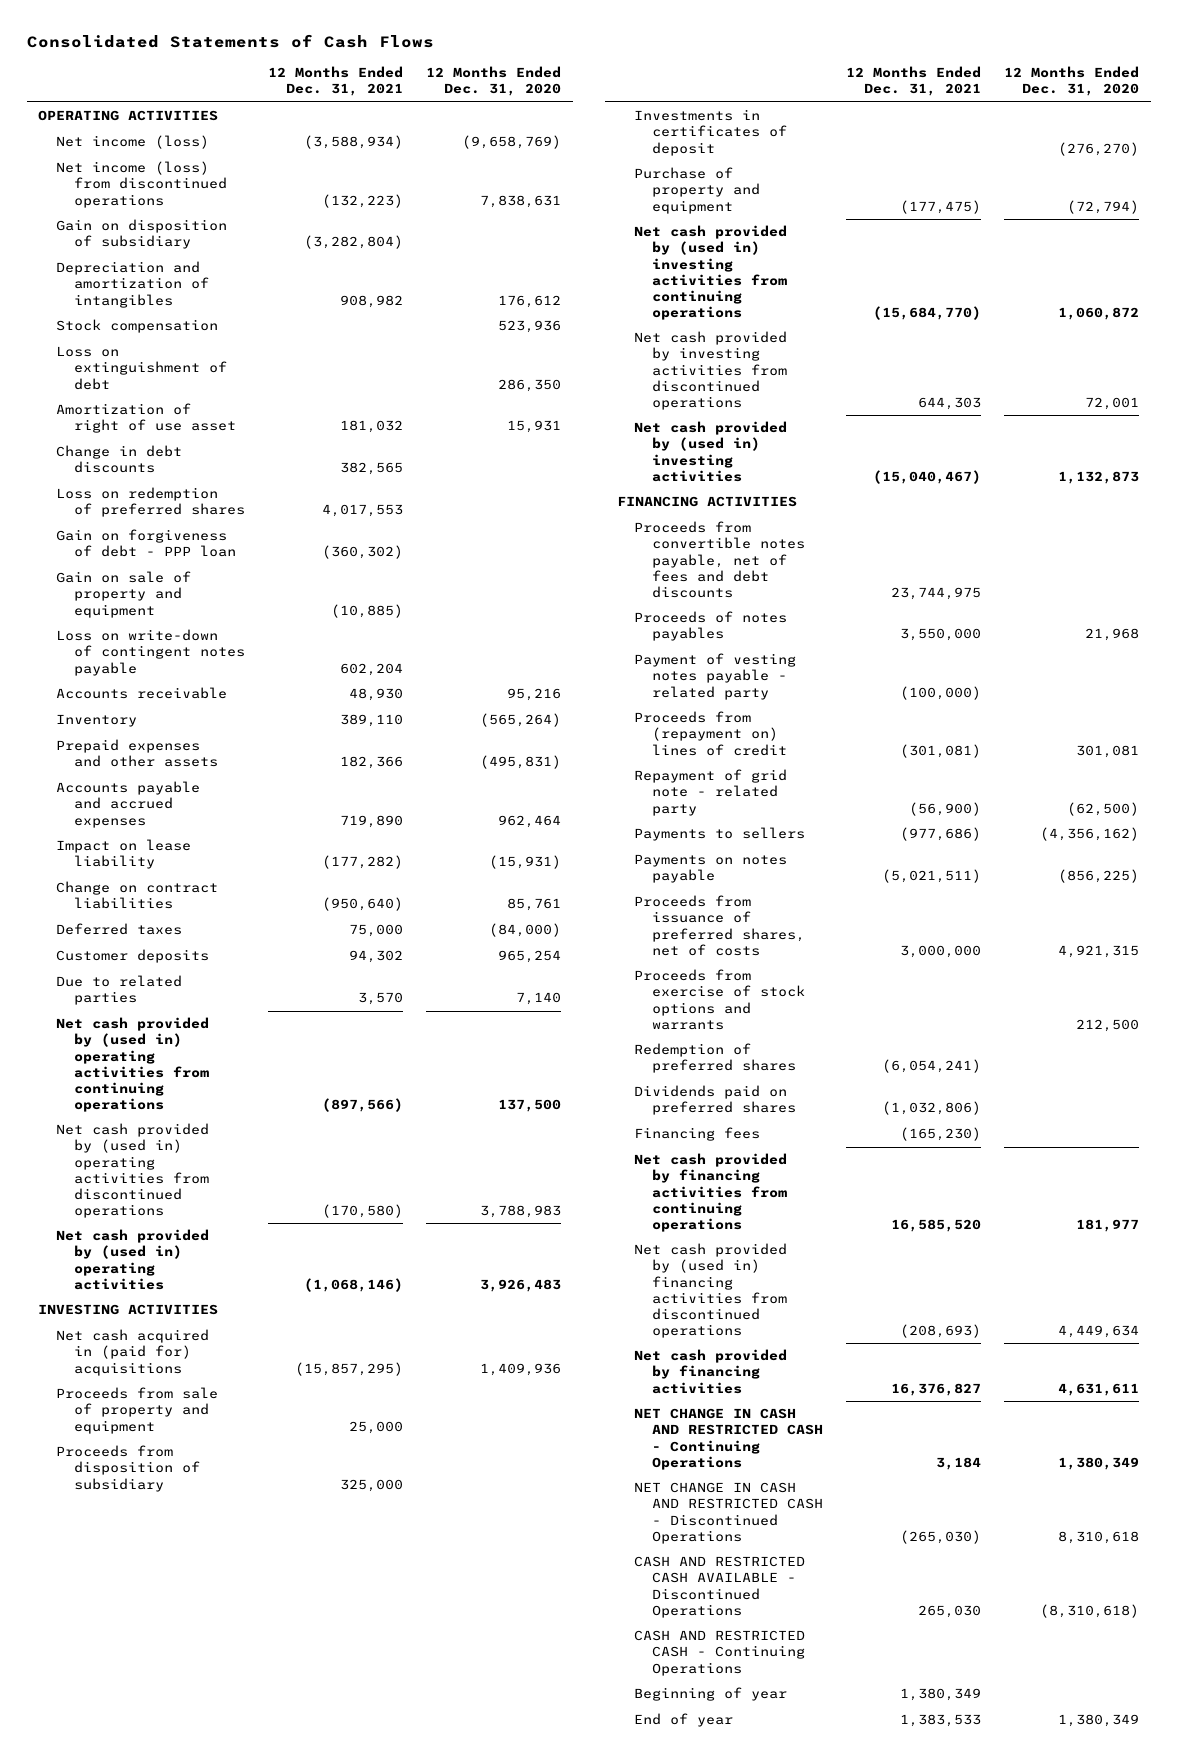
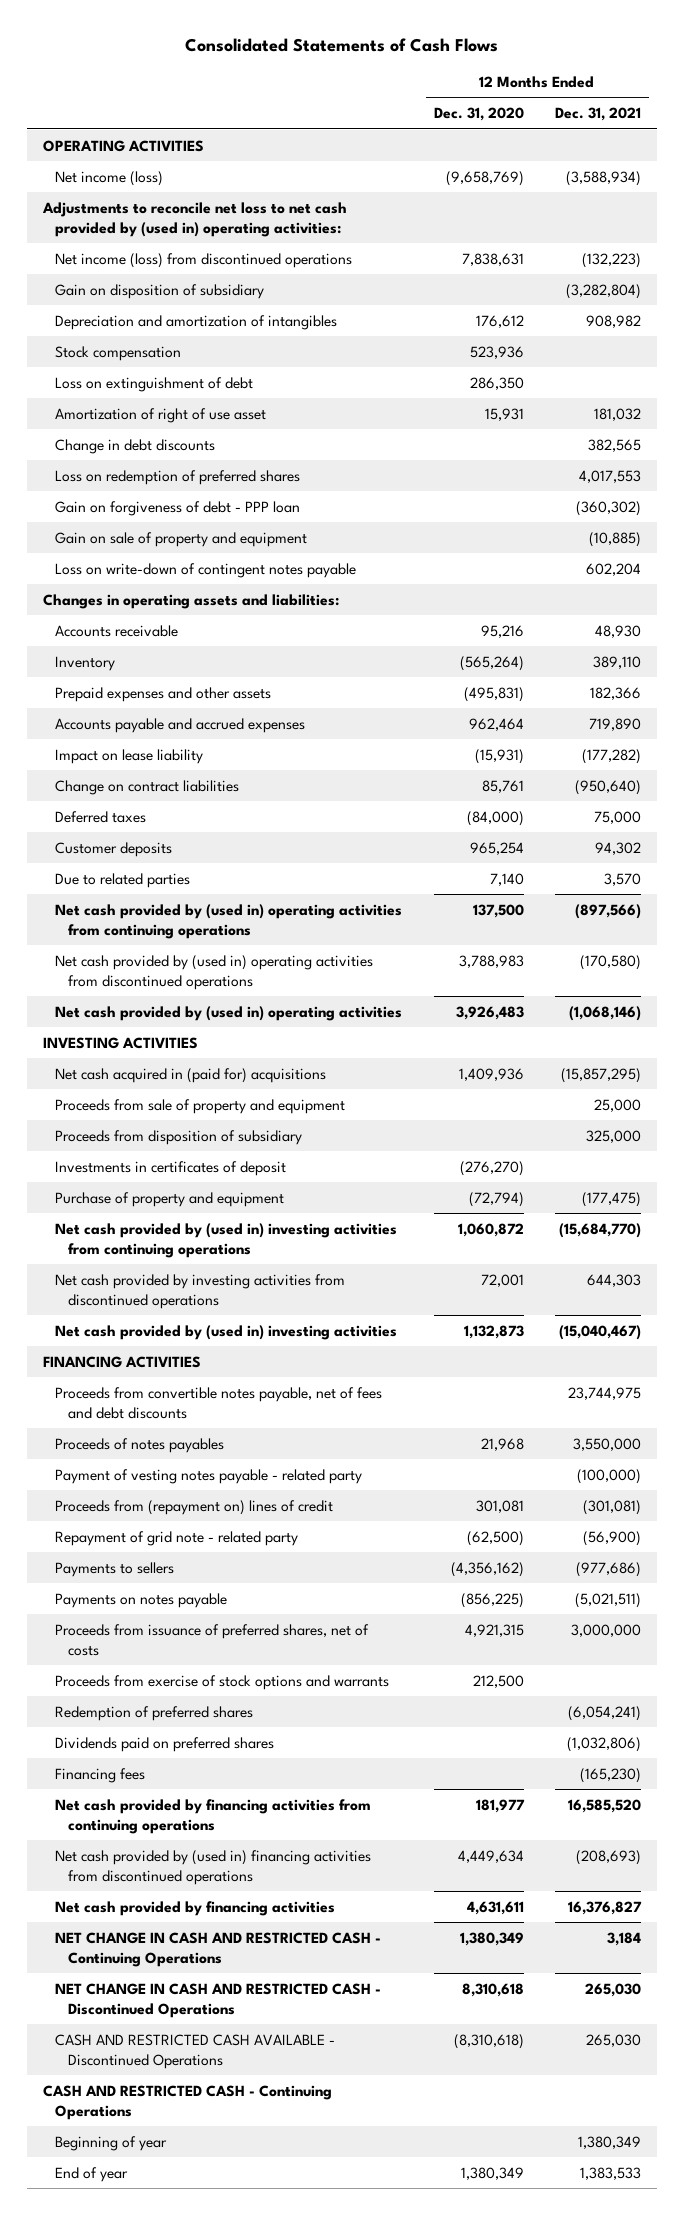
none -> [41,201,347,237] Adjustments to reconcile net loss to net cash provided by (used in) operating activities:
none -> [42,593,339,609] Changes in operating assets and liabilities:
[900,1529,982,1544] (265,030) -> [585,1982,642,1997] 265,030

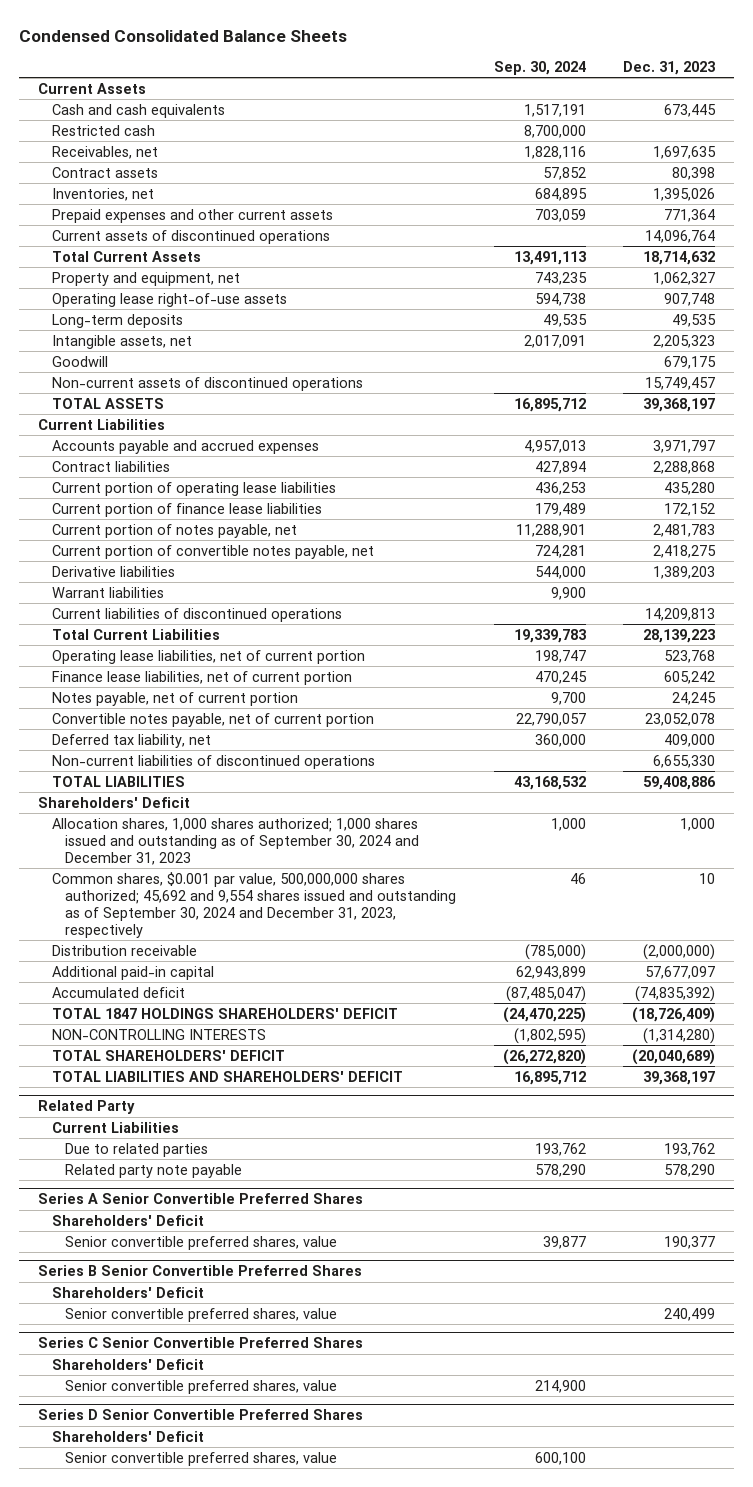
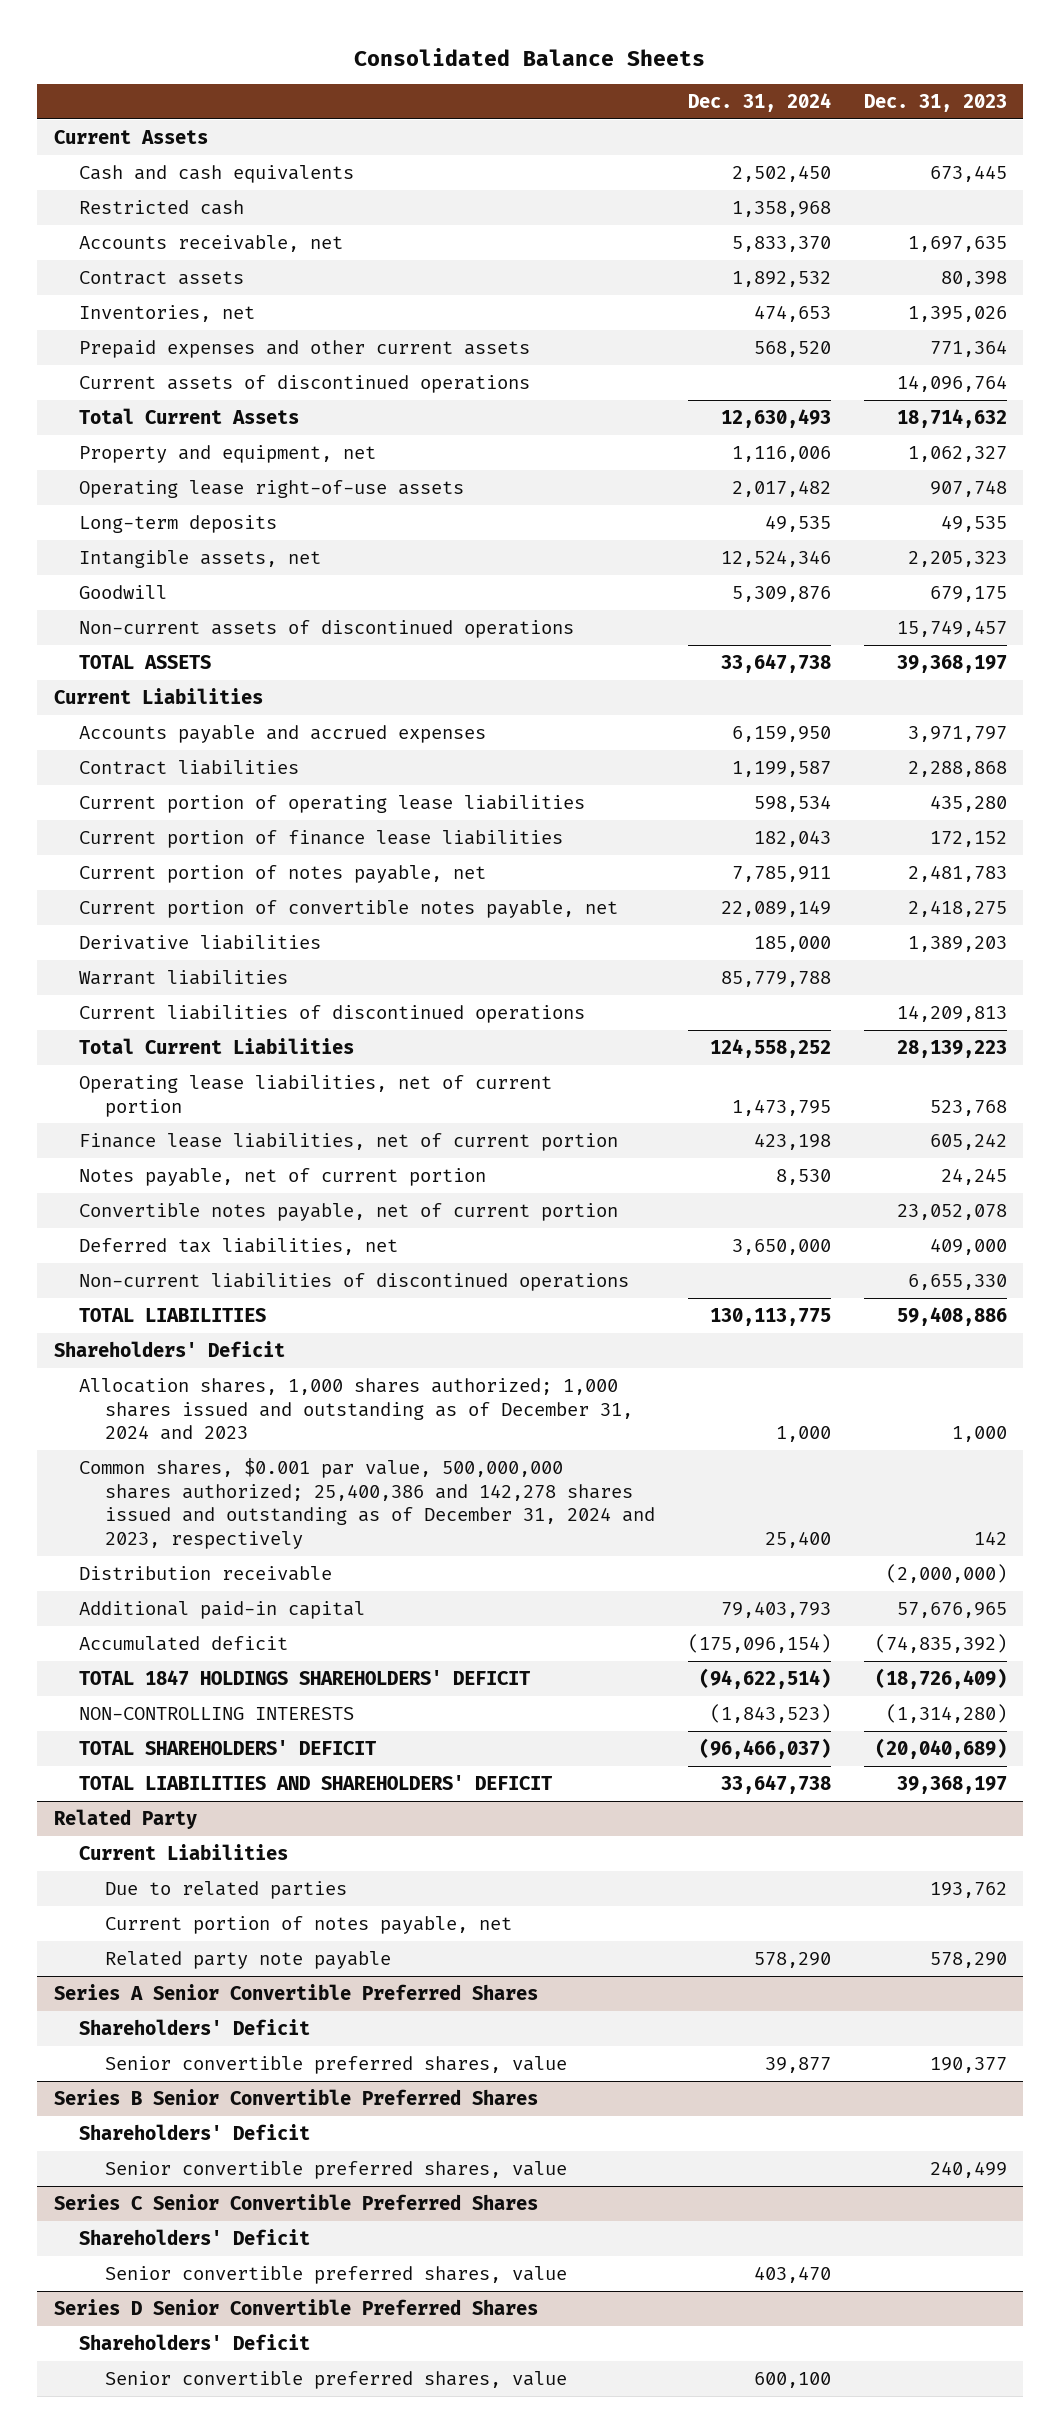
[19,29,348,42] Condensed Consolidated Balance Sheets -> [354,47,706,66] Consolidated Balance Sheets
[493,61,586,76] Sep. 30, 2024 -> none
none -> [687,92,831,112] Dec. 31, 2024
[51,145,158,159] Receivables, net -> [79,234,344,252] Accounts receivable, net
[51,733,211,748] Deferred tax liability, net -> [79,1237,399,1255] Deferred tax liabilities, net
[51,817,420,865] Allocation shares, 1,000 shares authorized; 1,000 shares issued and outstanding as of September 30, 2024 and December 31, 2023 -> [79,1377,633,1441] Allocation shares, 1,000 shares authorized; 1,000 shares issued and outstanding as of December 31, 2024 and 2023
[51,871,457,938] Common shares, $0.001 par value, 500,000,000 shares authorized; 45,692 and 9,554 shares issued and outstanding as of September 30, 2024 and December 31, 2023, respectively -> [79,1457,655,1549] Common shares, $0.001 par value, 500,000,000 shares authorized; 25,400,386 and 142,278 shares issued and outstanding as of December 31, 2024 and 2023, respectively
[699,872,716,884] 10 -> [973,1530,1007,1545] 142
[645,965,716,979] 57,677,097 -> [896,1601,1007,1618] 57,676,965
none -> [104,1915,512,1934] Current portion of notes payable, net

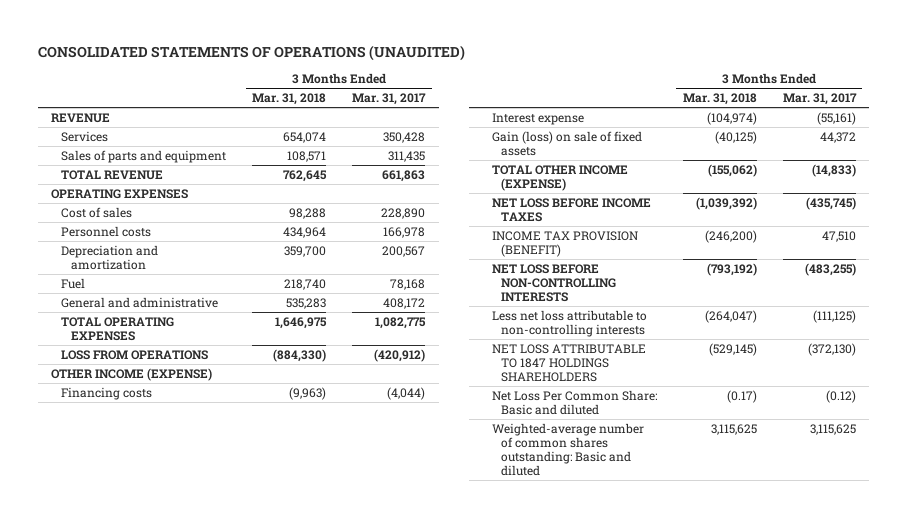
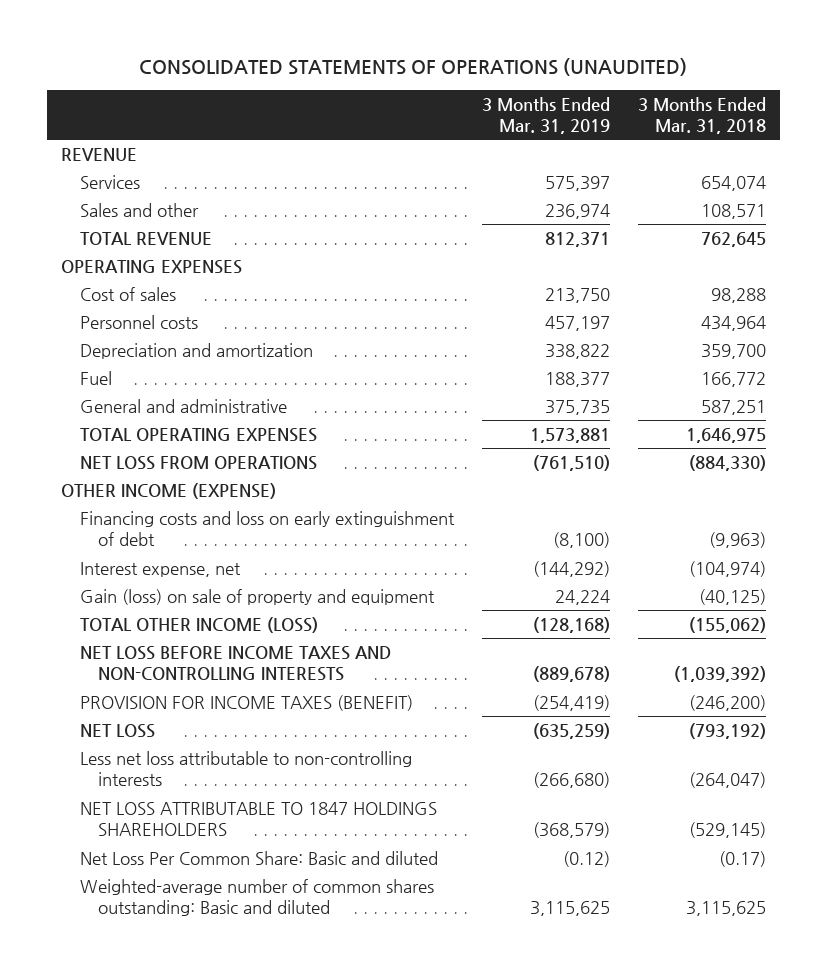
[352,93,427,106] Mar. 31, 2017 -> none
none -> [481,96,610,135] 3 Months Ended Mar. 31, 2019
[61,149,227,163] Sales of parts and equipment -> [79,202,199,217] Sales and other
[284,278,327,290] 218,740 -> [700,371,766,387] 166,772
[286,297,327,309] 535,283 -> [700,399,766,415] 587,251
[61,349,209,360] LOSS FROM OPERATIONS -> [79,455,317,470] NET LOSS FROM OPERATIONS
[61,386,153,400] Financing costs -> [79,510,455,547] Financing costs and loss on early extinguishment of debt
[491,112,584,125] Interest expense -> [79,561,241,577] Interest expense, net
[491,130,642,156] Gain (loss) on sale of fixed assets -> [79,588,435,605] Gain (loss) on sale of property and equipment
[491,164,628,191] TOTAL OTHER INCOME (EXPENSE) -> [79,616,318,633] TOTAL OTHER INCOME (LOSS)
[491,197,651,222] NET LOSS BEFORE INCOME TAXES -> [79,645,391,682] NET LOSS BEFORE INCOME TAXES AND NON-CONTROLLING INTERESTS
[491,230,638,257] INCOME TAX PROVISION (BENEFIT) -> [79,694,413,711] PROVISION FOR INCOME TAXES (BENEFIT)
[491,263,617,303] NET LOSS BEFORE NON-CONTROLLING INTERESTS -> [79,723,155,738] NET LOSS

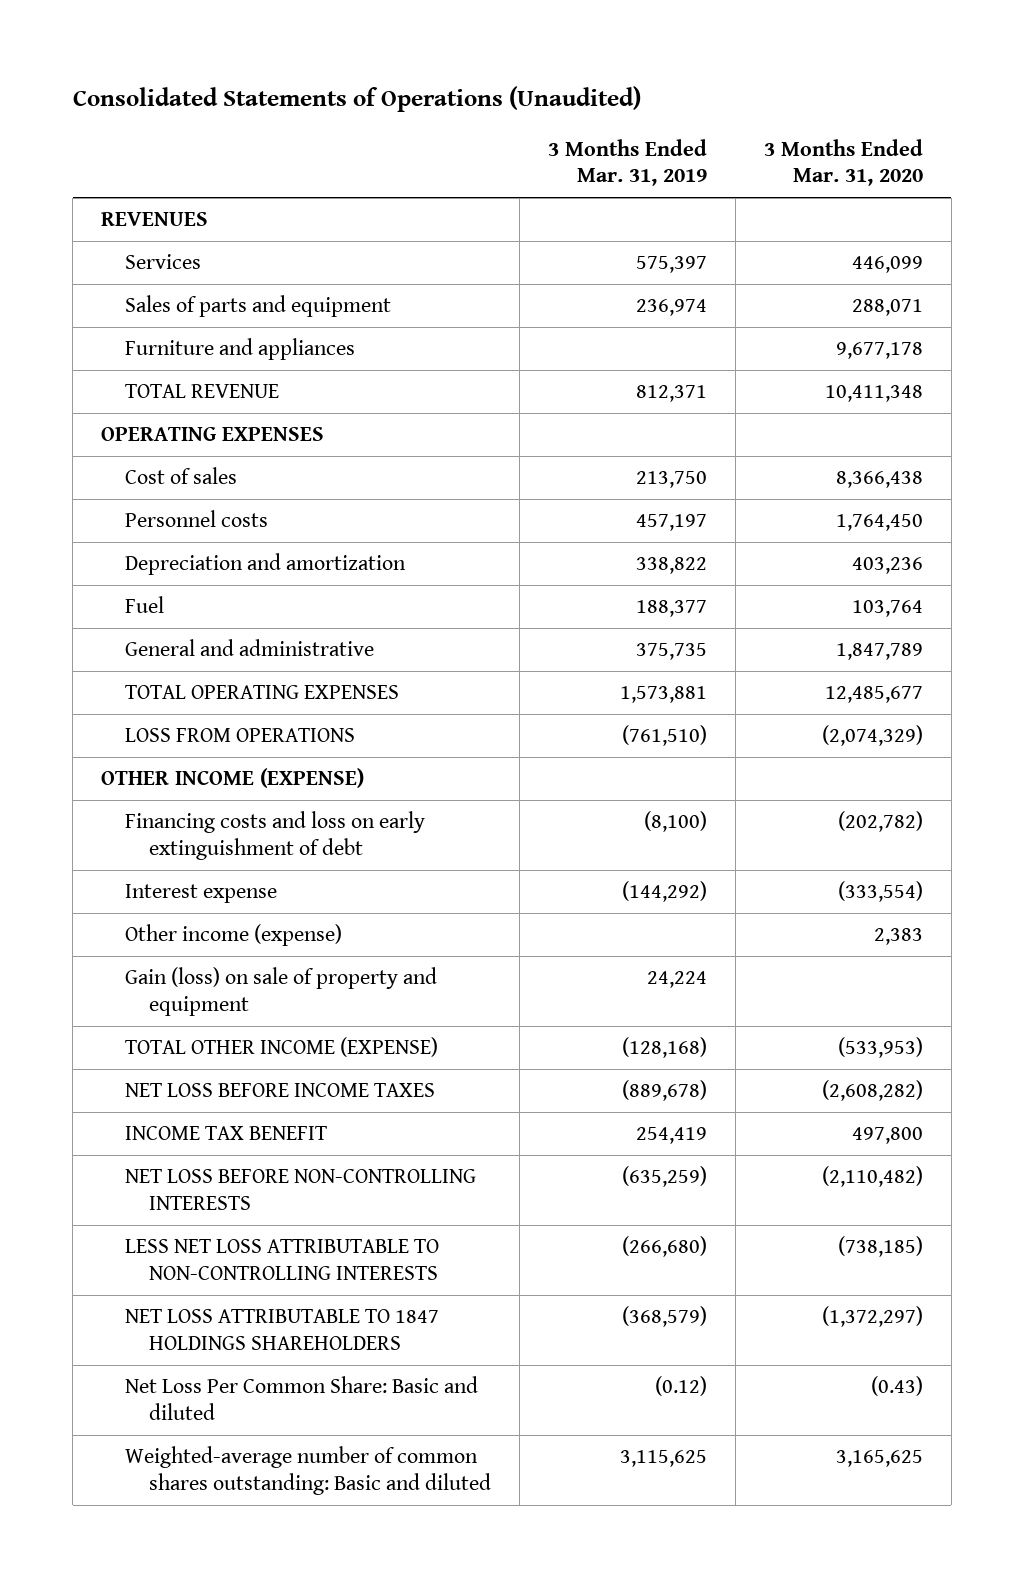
[139,58,688,77] CONSOLIDATED STATEMENTS OF OPERATIONS (UNAUDITED) -> [72,86,641,113] Consolidated Statements of Operations (Unaudited)
[637,96,766,135] 3 Months Ended Mar. 31, 2018 -> none
none -> [763,138,923,187] 3 Months Ended Mar. 31, 2020
[61,147,138,161] REVENUE -> [100,212,208,227] REVENUES
[79,202,199,217] Sales and other -> [125,295,392,318] Sales of parts and equipment
none -> [125,338,356,361] Furniture and appliances
[79,455,317,470] NET LOSS FROM OPERATIONS -> [125,728,356,743] LOSS FROM OPERATIONS
[79,561,241,577] Interest expense, net -> [125,884,278,904] Interest expense
none -> [125,924,343,947] Other income (expense)
[79,616,318,633] TOTAL OTHER INCOME (LOSS) -> [125,1037,439,1058] TOTAL OTHER INCOME (EXPENSE)
[79,645,391,682] NET LOSS BEFORE INCOME TAXES AND NON-CONTROLLING INTERESTS -> [125,1083,436,1098] NET LOSS BEFORE INCOME TAXES
[79,694,413,711] PROVISION FOR INCOME TAXES (BENEFIT) -> [125,1126,328,1141] INCOME TAX BENEFIT
[532,694,610,711] (254,419) -> [635,1127,707,1145] 254,419
[79,723,155,738] NET LOSS -> [125,1169,477,1210] NET LOSS BEFORE NON-CONTROLLING INTERESTS
[79,750,412,787] Less net loss attributable to non-controlling interests -> [125,1239,440,1280] LESS NET LOSS ATTRIBUTABLE TO NON-CONTROLLING INTERESTS

